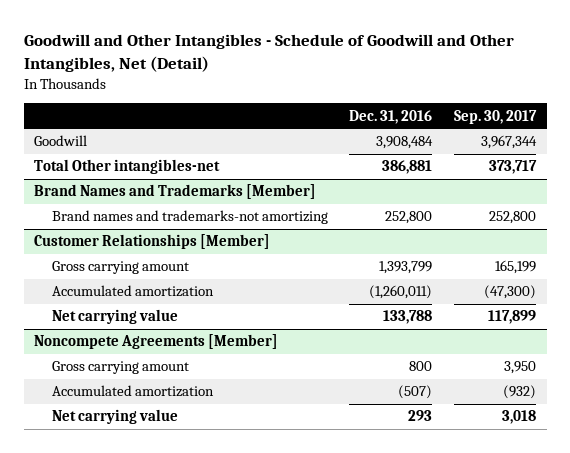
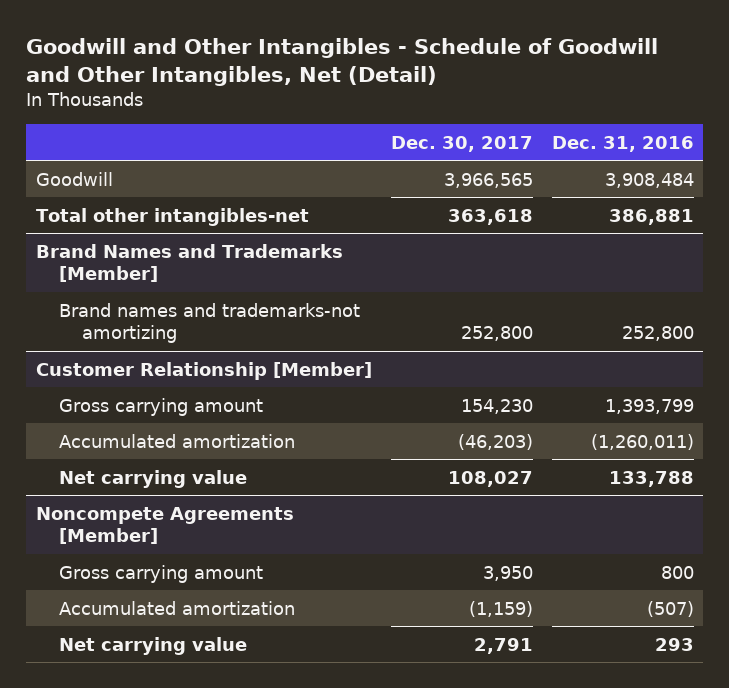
[453,109,537,124] Sep. 30, 2017 -> none
none -> [390,135,533,152] Dec. 30, 2017
[34,159,221,175] Total Other intangibles-net -> [35,207,309,226] Total other intangibles-net
[34,234,271,250] Customer Relationships [Member] -> [35,361,372,380] Customer Relationship [Member]

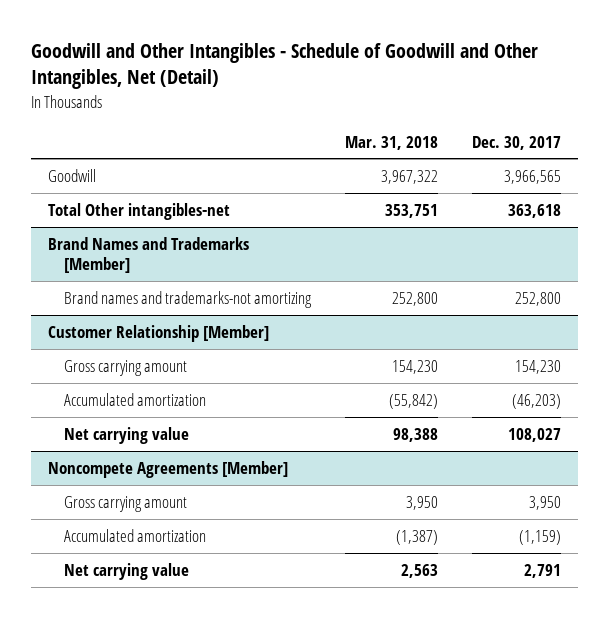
[551,135,694,152] Dec. 31, 2016 -> none
none -> [344,135,438,150] Mar. 31, 2018
[35,207,309,226] Total other intangibles-net -> [47,202,230,220] Total Other intangibles-net

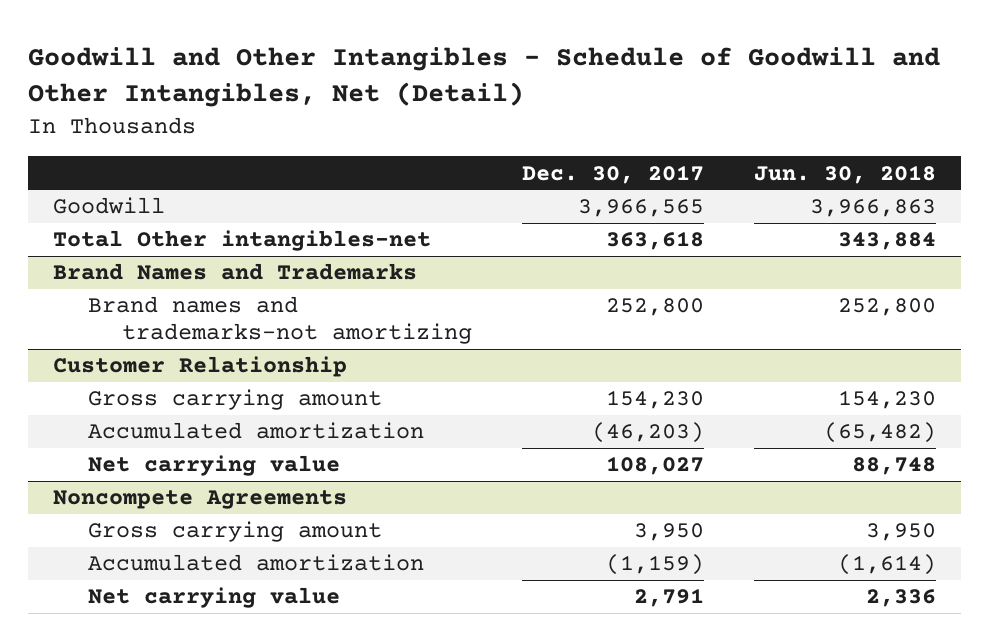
[344,135,438,150] Mar. 31, 2018 -> none
none -> [754,164,937,184] Jun. 30, 2018
[47,236,249,274] Brand Names and Trademarks [Member] -> [53,263,418,281] Brand Names and Trademarks
[47,324,269,342] Customer Relationship [Member] -> [53,356,348,378] Customer Relationship
[47,460,288,478] Noncompete Agreements [Member] -> [53,490,348,510] Noncompete Agreements

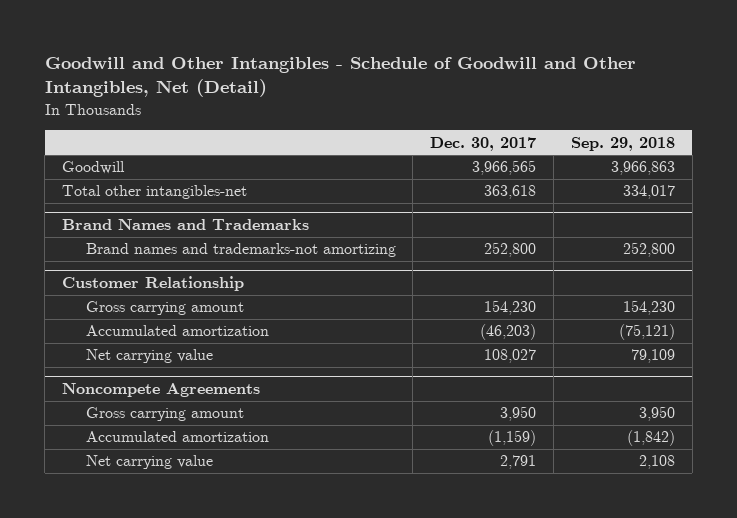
[754,164,937,184] Jun. 30, 2018 -> none
none -> [570,136,675,151] Sep. 29, 2018
[53,230,432,252] Total Other intangibles-net -> [62,185,248,200] Total other intangibles-net

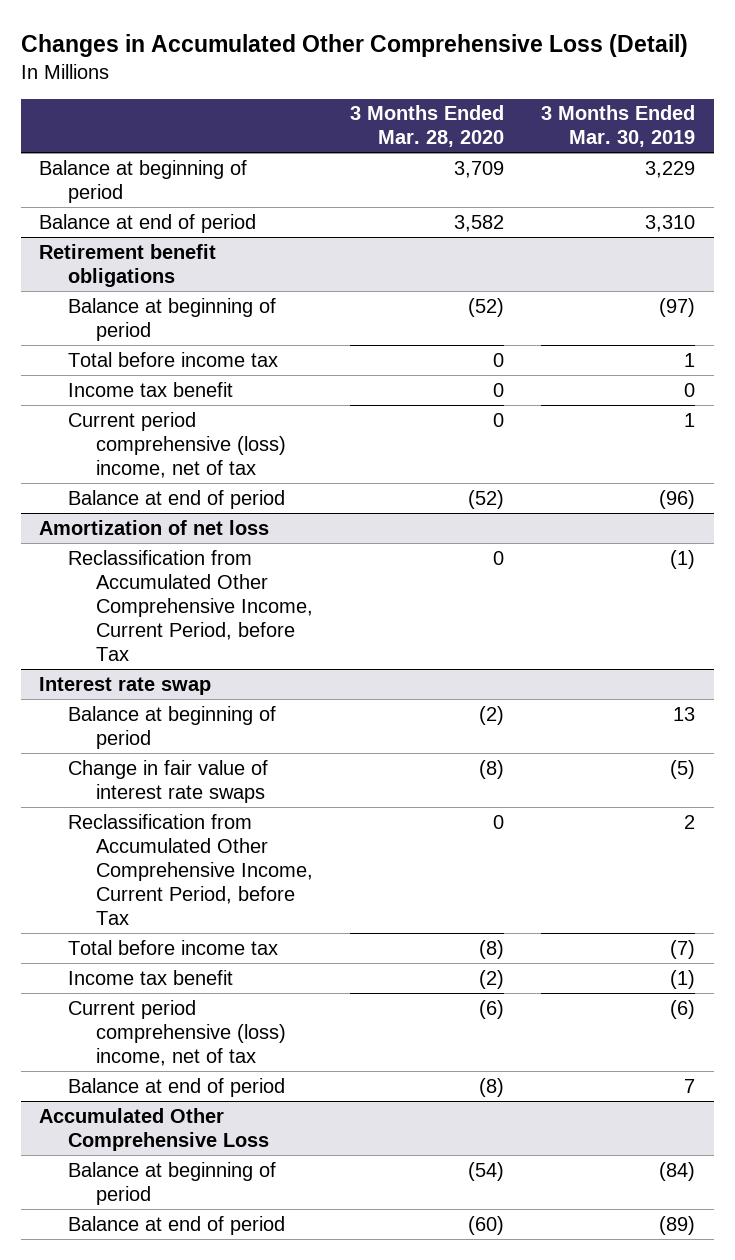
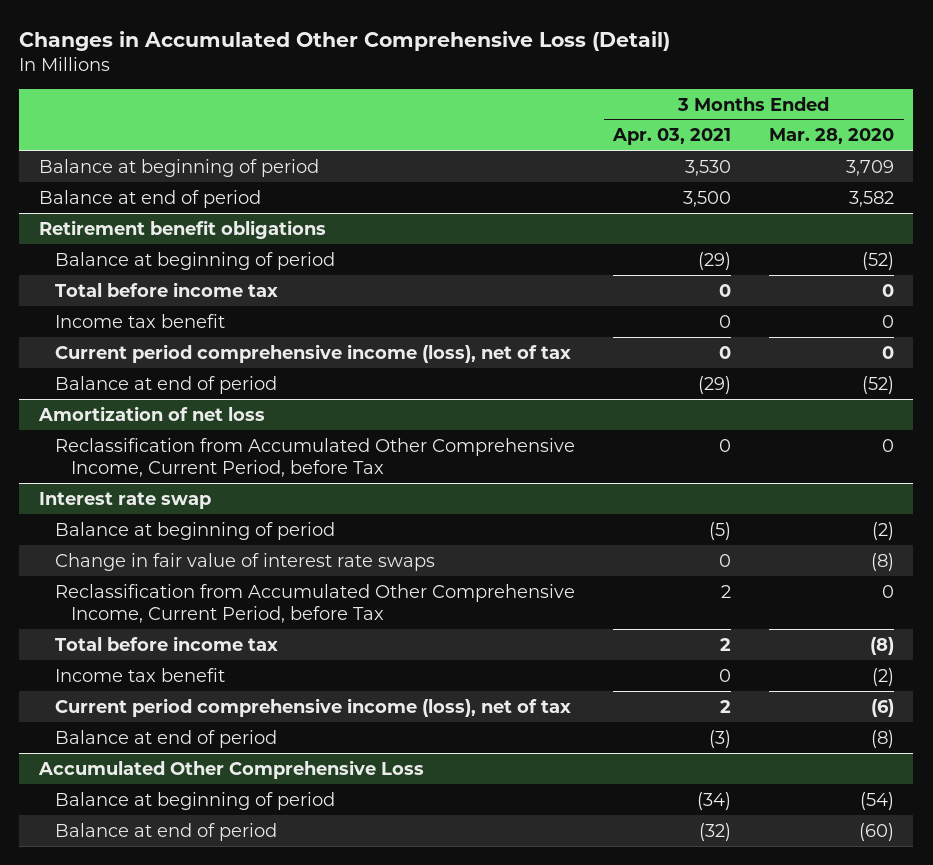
[541,105,696,148] 3 Months Ended Mar. 30, 2019 -> none
none -> [612,128,732,146] Apr. 03, 2021
[67,411,287,478] Current period comprehensive (loss) income, net of tax -> [54,343,571,363] Current period comprehensive income (loss), net of tax
[67,999,287,1066] Current period comprehensive (loss) income, net of tax -> [54,697,571,717] Current period comprehensive income (loss), net of tax

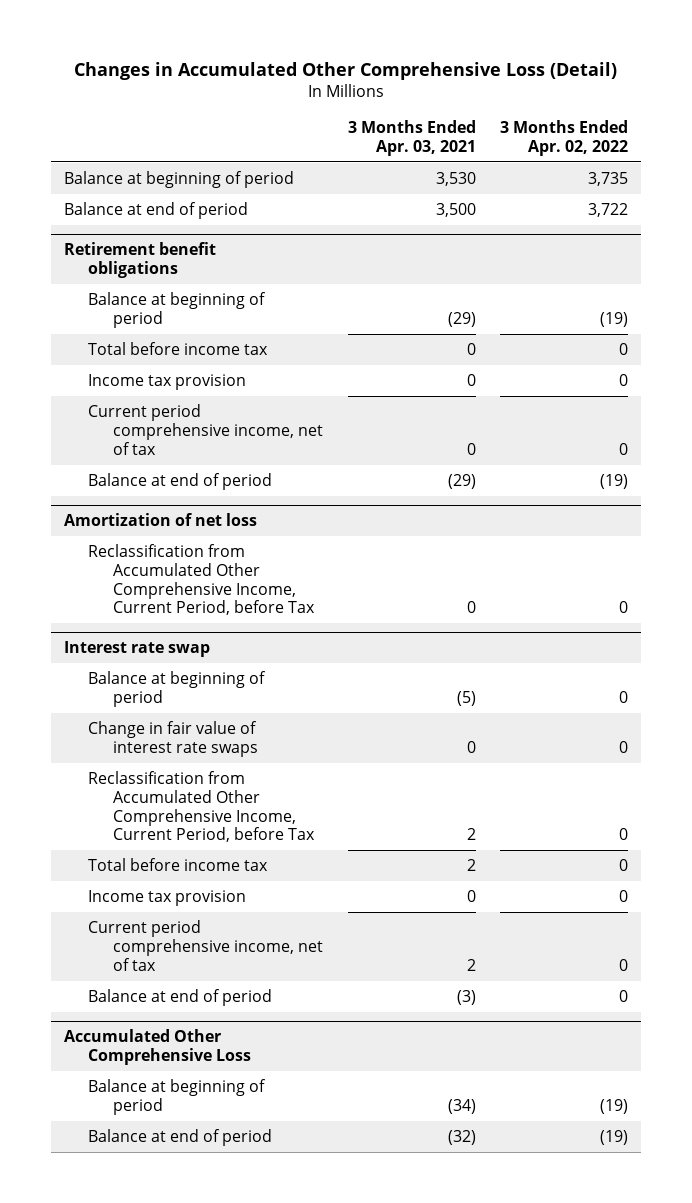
[769,128,895,145] Mar. 28, 2020 -> none
none -> [500,120,629,157] 3 Months Ended Apr. 02, 2022
[54,313,225,328] Income tax benefit -> [88,373,247,390] Income tax provision
[54,343,571,363] Current period comprehensive income (loss), net of tax -> [88,403,324,455] Current period comprehensive income, net of tax
[54,667,225,682] Income tax benefit -> [88,889,247,906] Income tax provision
[54,697,571,717] Current period comprehensive income (loss), net of tax -> [88,919,324,971] Current period comprehensive income, net of tax

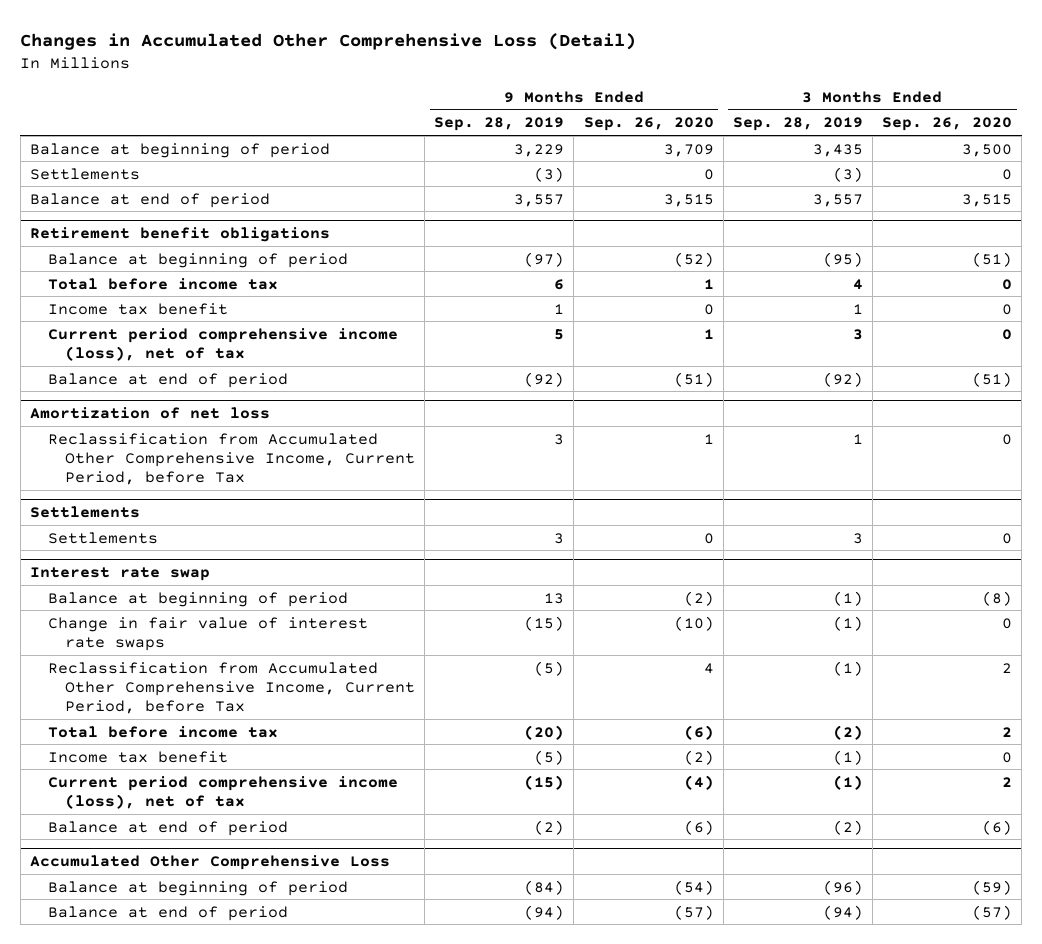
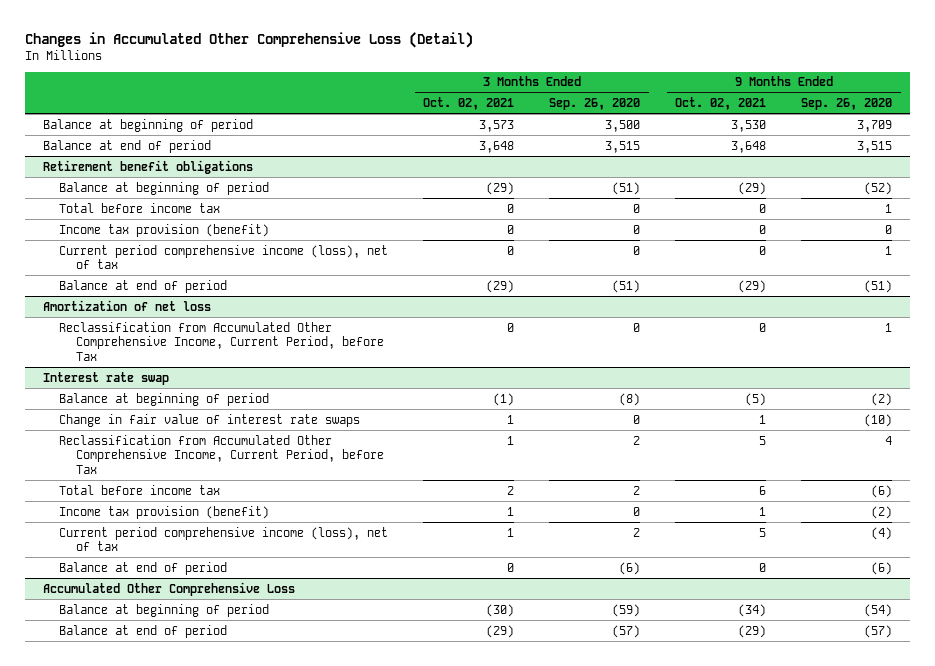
[434,117,565,132] Sep. 28, 2019 -> none
[732,117,863,132] Sep. 28, 2019 -> none
none -> [423,97,515,111] Oct. 02, 2021
none -> [675,97,767,111] Oct. 02, 2021
[29,167,140,180] Settlements -> none
[47,302,228,315] Income tax benefit -> [59,223,270,237] Income tax provision (benefit)
[29,506,140,519] Settlements -> none
[47,531,158,544] Settlements -> none
[47,750,228,763] Income tax benefit -> [59,505,270,519] Income tax provision (benefit)

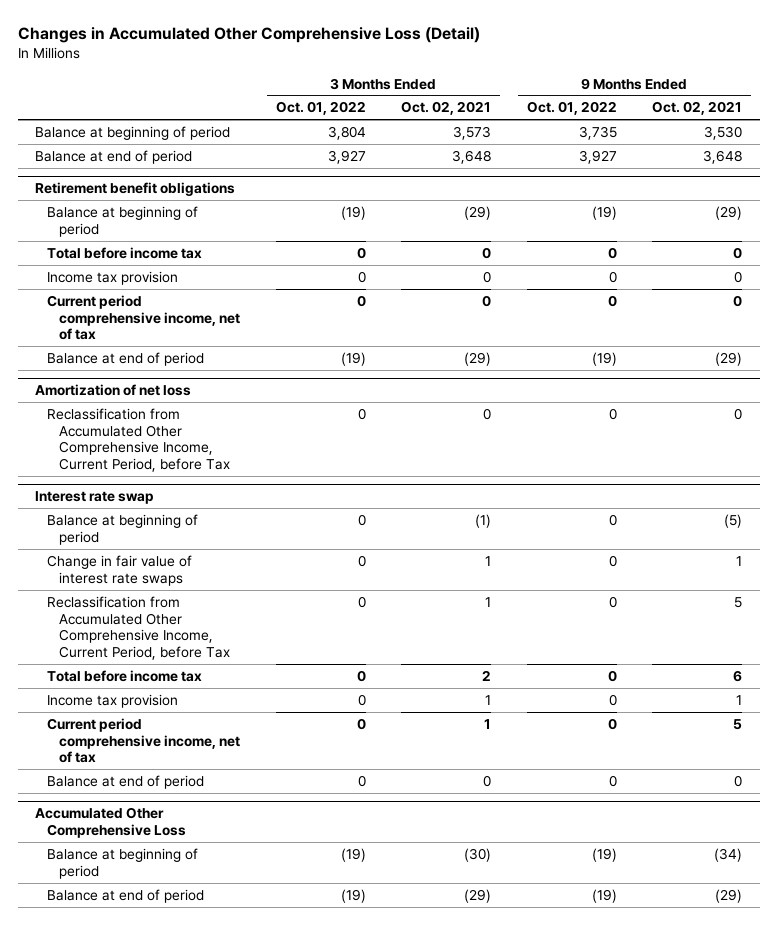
[549,98,641,111] Sep. 26, 2020 -> none
[801,98,893,111] Sep. 26, 2020 -> none
none -> [275,101,366,116] Oct. 01, 2022
none -> [526,101,617,116] Oct. 01, 2022
[59,223,270,237] Income tax provision (benefit) -> [47,270,179,285] Income tax provision
[59,244,389,270] Current period comprehensive income (loss), net of tax -> [47,294,241,341] Current period comprehensive income, net of tax
[59,505,270,519] Income tax provision (benefit) -> [47,693,179,708] Income tax provision
[59,526,389,552] Current period comprehensive income (loss), net of tax -> [47,717,241,764] Current period comprehensive income, net of tax

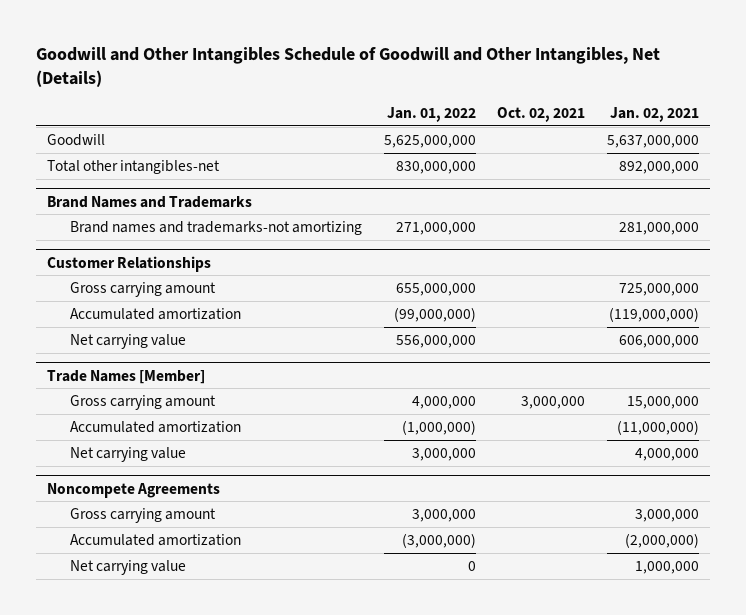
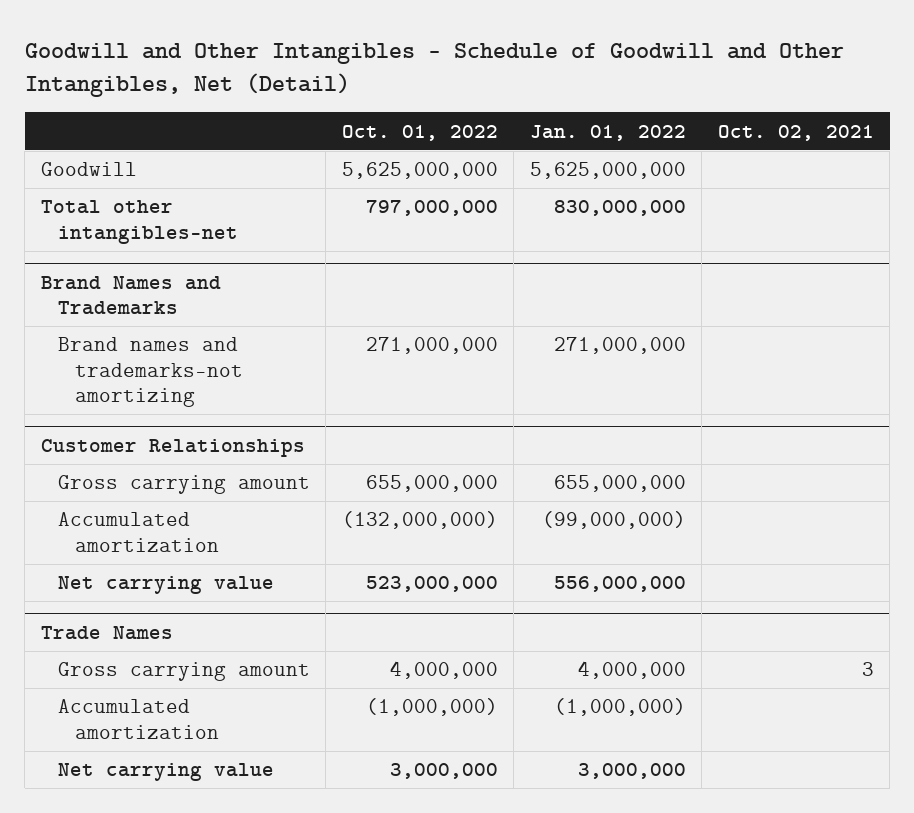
[35,46,660,88] Goodwill and Other Intangibles Schedule of Goodwill and Other Intangibles, Net (Details) -> [24,42,844,98] Goodwill and Other Intangibles - Schedule of Goodwill and Other Intangibles, Net (Detail)
[610,106,700,122] Jan. 02, 2021 -> none
none -> [341,124,498,141] Oct. 01, 2022
[46,369,205,384] Trade Names [Member] -> [40,625,173,640] Trade Names
[521,396,586,410] 3,000,000 -> [861,662,874,677] 3
[46,482,220,498] Noncompete Agreements -> none
[69,508,216,524] Gross carrying amount -> none
[69,534,241,547] Accumulated amortization -> none
[69,560,186,576] Net carrying value -> none

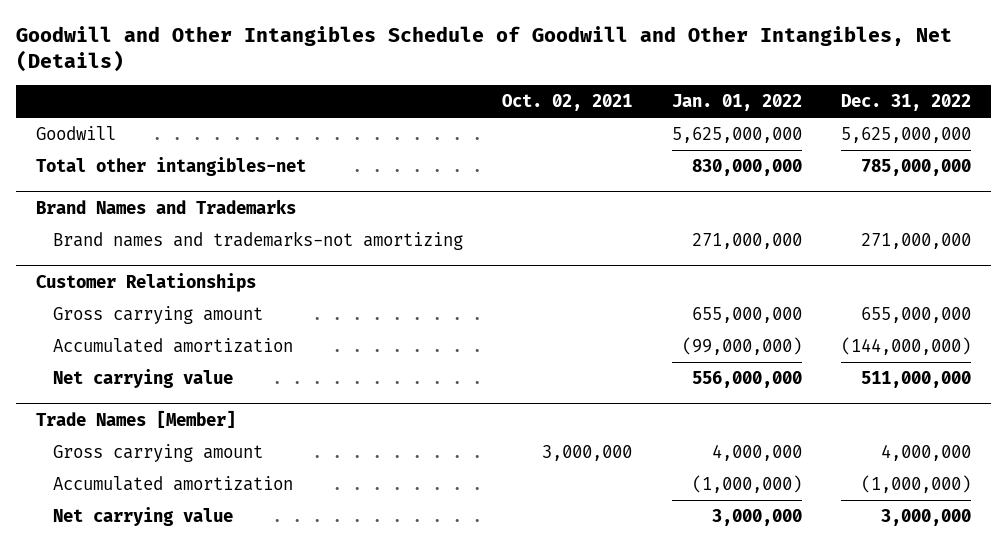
[24,42,844,98] Goodwill and Other Intangibles - Schedule of Goodwill and Other Intangibles, Net (Detail) -> [16,26,953,73] Goodwill and Other Intangibles Schedule of Goodwill and Other Intangibles, Net (Details)
[341,124,498,141] Oct. 01, 2022 -> none
none -> [840,93,971,111] Dec. 31, 2022
[40,625,173,640] Trade Names -> [35,409,236,428] Trade Names [Member]
[861,662,874,677] 3 -> [542,444,633,461] 3,000,000

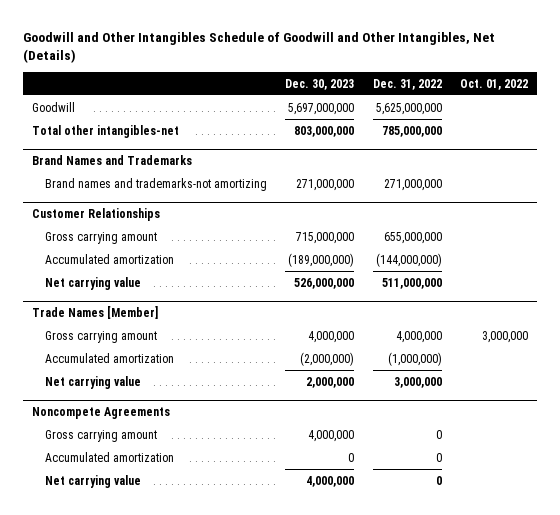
[502,93,633,111] Oct. 02, 2021 -> none
[671,93,802,111] Jan. 01, 2022 -> none
none -> [285,78,355,90] Dec. 30, 2023
none -> [459,78,528,90] Oct. 01, 2022
none -> [32,407,171,420] Noncompete Agreements
none -> [44,429,157,442] Gross carrying amount
none -> [44,451,174,462] Accumulated amortization
none -> [44,474,141,488] Net carrying value

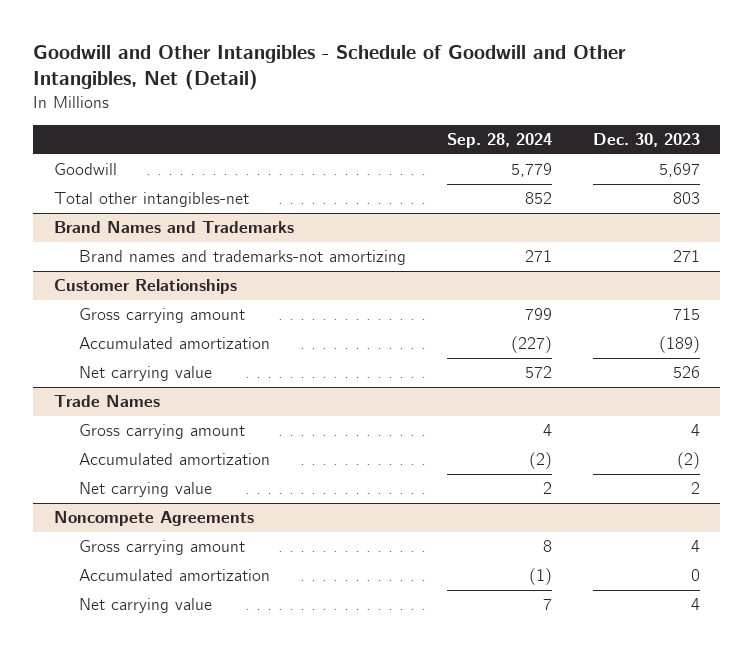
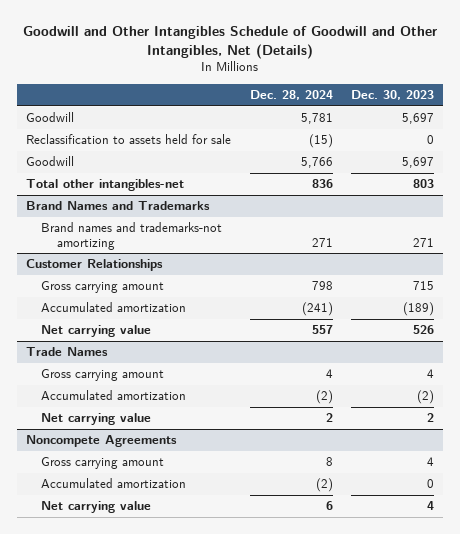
[33,45,627,91] Goodwill and Other Intangibles - Schedule of Goodwill and Other Intangibles, Net (Detail) -> [23,25,438,59] Goodwill and Other Intangibles Schedule of Goodwill and Other Intangibles, Net (Details)
[446,132,552,148] Sep. 28, 2024 -> none
none -> [249,89,333,100] Dec. 28, 2024
none -> [25,134,231,145] Reclassification to assets held for sale
none -> [25,156,74,167] Goodwill

